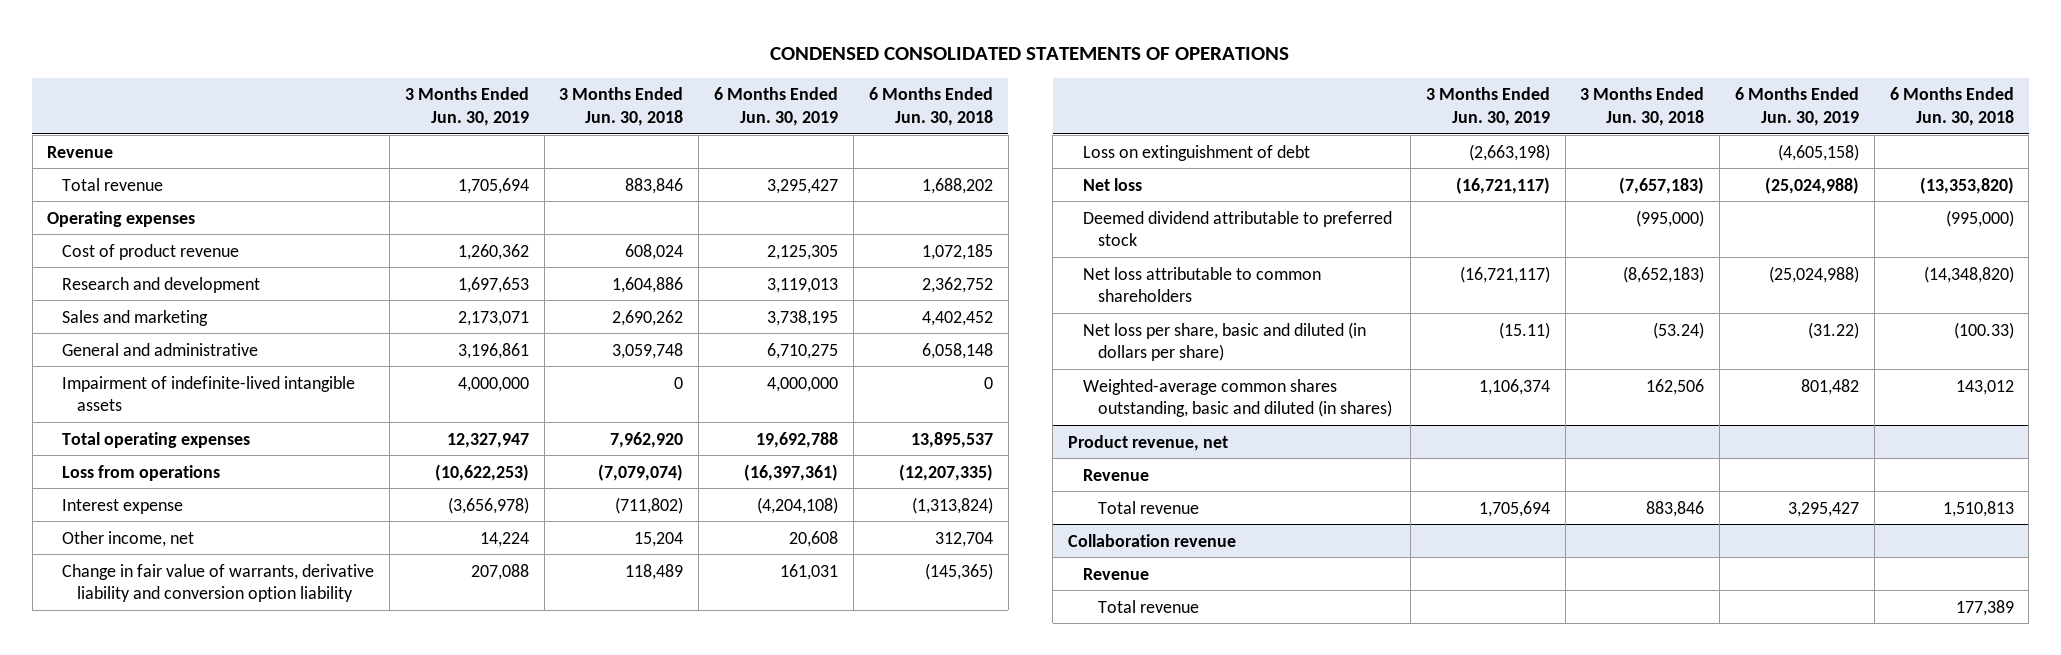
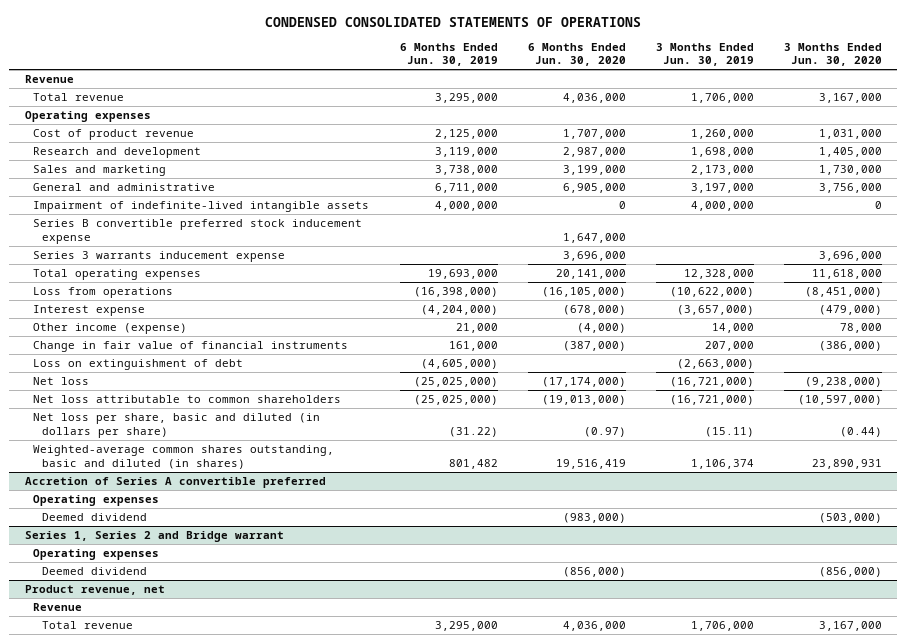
[559,87,684,127] 3 Months Ended Jun. 30, 2018 -> none
[868,87,993,127] 6 Months Ended Jun. 30, 2018 -> none
none -> [527,42,626,67] 6 Months Ended Jun. 30, 2020
none -> [784,42,883,67] 3 Months Ended Jun. 30, 2020
[457,177,529,194] 1,705,694 -> [690,92,754,103] 1,706,000
[767,178,839,194] 3,295,427 -> [434,92,498,103] 3,295,000
[457,243,529,260] 1,260,362 -> [690,128,754,139] 1,260,000
[767,244,839,260] 2,125,305 -> [434,128,498,139] 2,125,000
[457,276,529,293] 1,697,653 -> [690,146,754,157] 1,698,000
[767,277,839,293] 3,119,013 -> [434,146,498,157] 3,119,000
[457,310,529,326] 2,173,071 -> [690,164,754,175] 2,173,000
[767,309,839,326] 3,738,195 -> [434,164,498,175] 3,738,000
[457,342,529,359] 3,196,861 -> [690,182,754,193] 3,197,000
[767,342,839,359] 6,710,275 -> [434,182,498,193] 6,711,000
[1083,210,1393,247] Deemed dividend attributable to preferred stock -> none
none -> [33,218,363,244] Series B convertible preferred stock inducement expense
none -> [33,250,286,262] Series 3 warrants inducement expense
[446,432,529,448] 12,327,947 -> [683,268,754,279] 12,328,000
[756,431,839,448] 19,692,788 -> [427,268,498,279] 19,693,000
[434,463,529,481] (10,622,253) -> [669,286,754,297] (10,622,000)
[744,463,839,481] (16,397,361) -> [413,286,498,297] (16,398,000)
[447,496,529,514] (3,656,978) -> [676,304,754,315] (3,657,000)
[757,496,839,514] (4,204,108) -> [420,304,498,315] (4,204,000)
[62,530,195,547] Other income, net -> [33,322,188,334] Other income (expense)
[479,531,529,547] 14,224 -> [711,322,754,333] 14,000
[789,530,839,547] 20,608 -> [455,322,498,333] 21,000
[62,563,375,603] Change in fair value of warrants, derivative liability and conversion option liability -> [33,340,349,352] Change in fair value of financial instruments
[470,563,529,580] 207,088 -> [704,340,754,351] 207,000
[780,563,839,580] 161,031 -> [448,340,498,351] 161,000
[1468,143,1550,161] (2,663,198) -> [676,358,754,369] (2,663,000)
[1778,143,1860,161] (4,605,158) -> [420,358,498,369] (4,605,000)
[1455,176,1550,194] (16,721,117) -> [669,376,754,387] (16,721,000)
[1765,176,1860,194] (25,024,988) -> [413,376,498,387] (25,025,000)
[1459,265,1550,283] (16,721,117) -> [669,394,754,405] (16,721,000)
[1769,265,1860,283] (25,024,988) -> [413,394,498,405] (25,025,000)
none -> [24,476,326,488] Accretion of Series A convertible preferred
none -> [33,494,160,506] Operating expenses
none -> [42,512,148,521] Deemed dividend
none -> [24,530,284,542] Series 1, Series 2 and Bridge warrant
none -> [33,548,160,560] Operating expenses
none -> [42,566,148,575] Deemed dividend
[1068,533,1237,547] Collaboration revenue -> none
[1083,567,1150,580] Revenue -> none
[1098,599,1200,613] Total revenue -> none
[1478,500,1550,517] 1,705,694 -> [690,620,754,631] 1,706,000
[1788,501,1860,517] 3,295,427 -> [434,620,498,631] 3,295,000

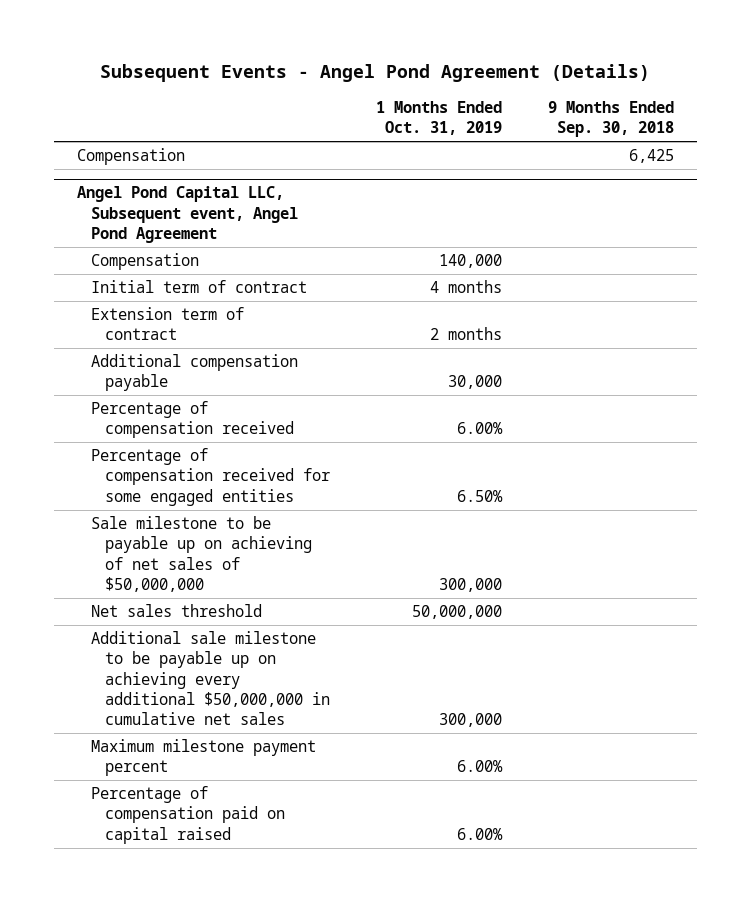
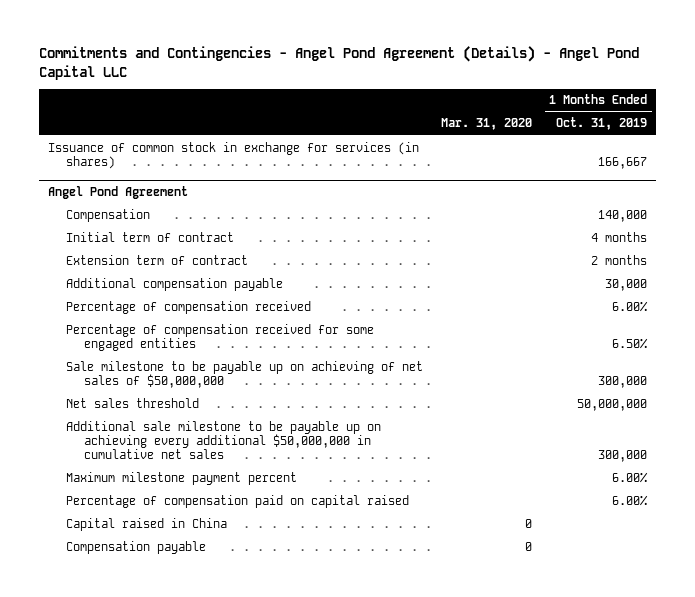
[100,64,651,83] Subsequent Events - Angel Pond Agreement (Details) -> [39,45,640,80] Commitments and Contingencies - Angel Pond Agreement (Details) - Angel Pond Capital LLC
[547,101,674,138] 9 Months Ended Sep. 30, 2018 -> none
none -> [440,118,532,131] Mar. 31, 2020
[76,148,185,166] Compensation -> none
[76,186,298,243] Angel Pond Capital LLC, Subsequent event, Angel Pond Agreement -> none
none -> [48,141,420,169] Issuance of common stock in exchange for services (in shares)
none -> [48,185,189,199] Angel Pond Agreement
none -> [65,517,227,531] Capital raised in China
none -> [65,540,206,554] Compensation payable

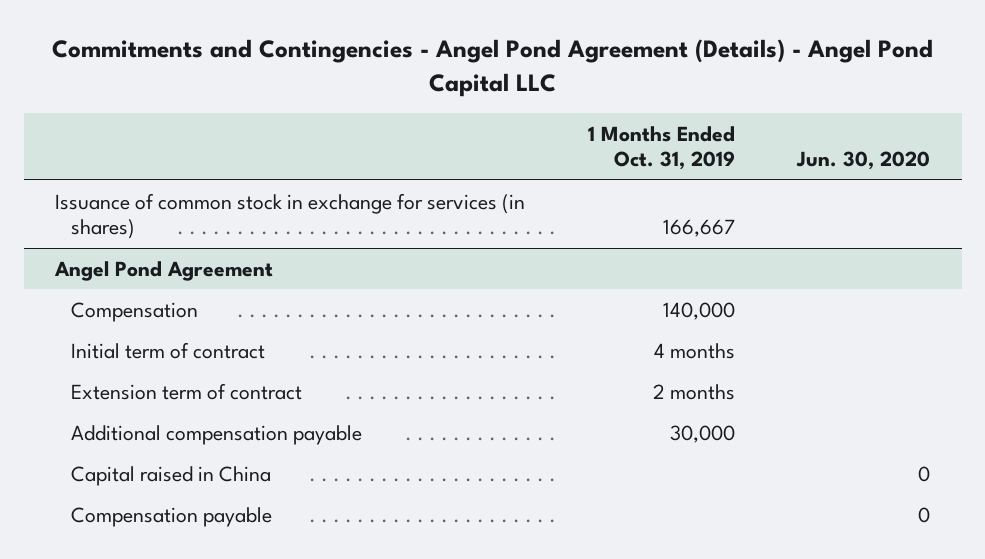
[440,118,532,131] Mar. 31, 2020 -> none
none -> [796,151,931,171] Jun. 30, 2020
[65,300,311,314] Percentage of compensation received -> none
[65,323,374,351] Percentage of compensation received for some engaged entities -> none
[65,360,423,388] Sale milestone to be payable up on achieving of net sales of $50,000,000 -> none
[65,397,199,408] Net sales threshold -> none
[65,420,381,459] Additional sale milestone to be payable up on achieving every additional $50,000,000 in cumulative net sales -> none
[65,471,297,485] Maximum milestone payment percent -> none
[65,494,409,508] Percentage of compensation paid on capital raised -> none

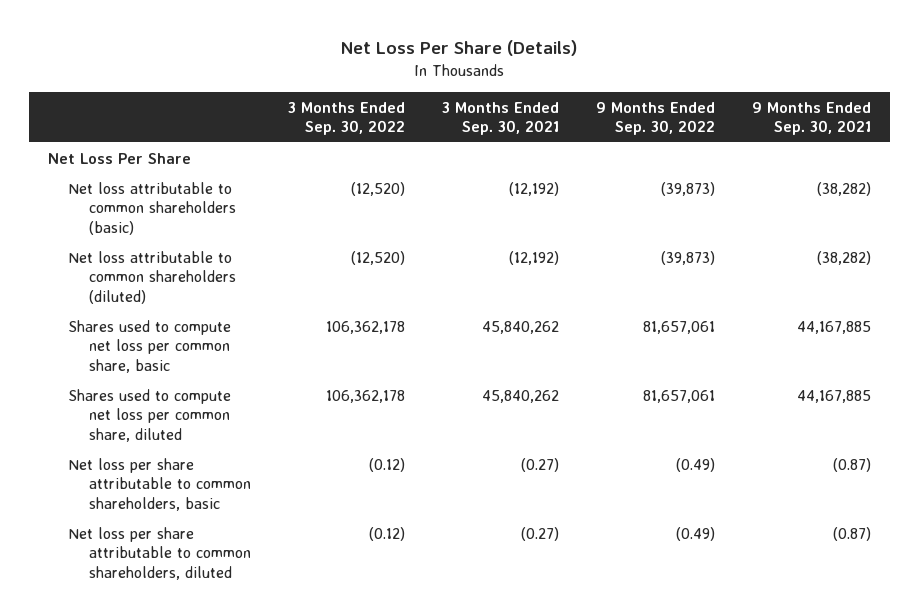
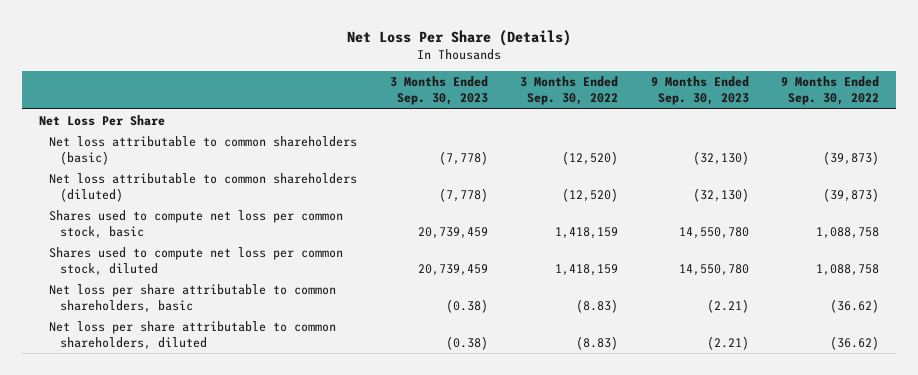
[442,101,560,136] 3 Months Ended Sep. 30, 2021 -> none
[752,101,872,136] 9 Months Ended Sep. 30, 2021 -> none
none -> [389,76,488,106] 3 Months Ended Sep. 30, 2023
none -> [650,76,749,106] 9 Months Ended Sep. 30, 2023
[68,319,232,373] Shares used to compute net loss per common share, basic -> [49,210,344,240] Shares used to compute net loss per common stock, basic
[326,320,406,334] 106,362,178 -> [555,227,619,240] 1,418,159
[643,320,716,334] 81,657,061 -> [816,227,880,240] 1,088,758
[68,388,232,442] Shares used to compute net loss per common share, diluted -> [49,247,344,277] Shares used to compute net loss per common stock, diluted
[326,389,406,403] 106,362,178 -> [555,264,619,277] 1,418,159
[643,389,716,403] 81,657,061 -> [816,264,880,277] 1,088,758
[369,457,406,472] (0.12) -> [576,299,619,314] (8.83)
[676,457,716,472] (0.49) -> [830,299,880,314] (36.62)
[369,526,406,541] (0.12) -> [576,336,619,351] (8.83)
[676,526,716,541] (0.49) -> [830,336,880,351] (36.62)

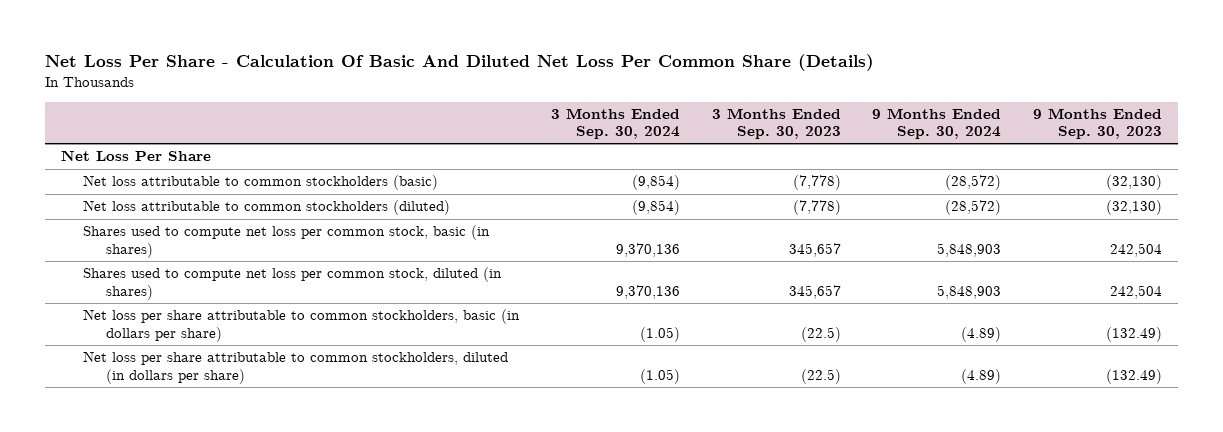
[347,29,572,46] Net Loss Per Share (Details) -> [44,54,874,72] Net Loss Per Share - Calculation Of Basic And Diluted Net Loss Per Common Share (Details)
[520,76,619,106] 3 Months Ended Sep. 30, 2022 -> none
[781,76,880,106] 9 Months Ended Sep. 30, 2022 -> none
none -> [550,107,680,140] 3 Months Ended Sep. 30, 2024
none -> [872,107,1002,140] 9 Months Ended Sep. 30, 2024
[49,136,358,166] Net loss attributable to common shareholders (basic) -> [83,175,439,191] Net loss attributable to common stockholders (basic)
[49,173,358,203] Net loss attributable to common shareholders (diluted) -> [83,200,451,216] Net loss attributable to common stockholders (diluted)
[49,210,344,240] Shares used to compute net loss per common stock, basic -> [83,225,491,258] Shares used to compute net loss per common stock, basic (in shares)
[417,227,488,240] 20,739,459 -> [788,242,841,257] 345,657
[678,227,749,240] 14,550,780 -> [1110,242,1163,257] 242,504
[49,247,344,277] Shares used to compute net loss per common stock, diluted -> [83,267,503,300] Shares used to compute net loss per common stock, diluted (in shares)
[417,264,488,277] 20,739,459 -> [788,284,841,299] 345,657
[678,264,749,277] 14,550,780 -> [1110,284,1163,299] 242,504
[49,284,337,314] Net loss per share attributable to common shareholders, basic -> [83,309,521,342] Net loss per share attributable to common stockholders, basic (in dollars per share)
[445,299,488,314] (0.38) -> [800,326,841,342] (22.5)
[706,299,749,314] (2.21) -> [1106,326,1163,342] (132.49)
[49,321,337,351] Net loss per share attributable to common shareholders, diluted -> [83,351,509,384] Net loss per share attributable to common stockholders, diluted (in dollars per share)
[445,336,488,351] (0.38) -> [800,368,841,384] (22.5)
[706,336,749,351] (2.21) -> [1106,368,1163,384] (132.49)

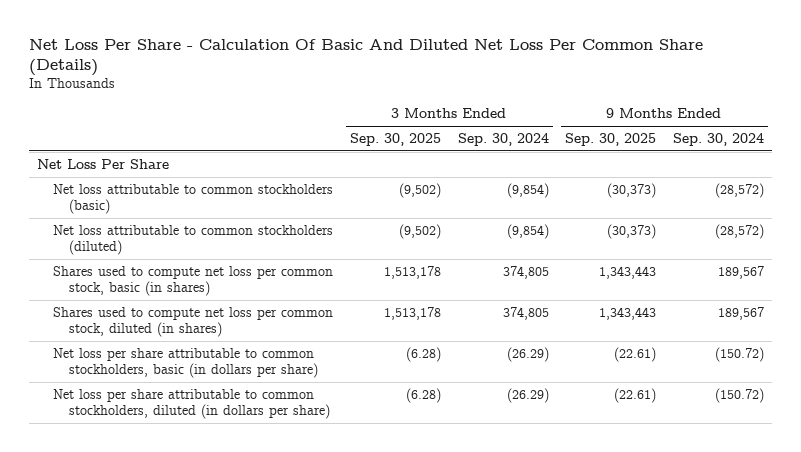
[711,107,841,140] 3 Months Ended Sep. 30, 2023 -> none
[1033,107,1163,140] 9 Months Ended Sep. 30, 2023 -> none
none -> [349,132,441,146] Sep. 30, 2025
none -> [565,132,657,146] Sep. 30, 2025
[615,242,680,257] 9,370,136 -> [502,265,549,279] 374,805
[937,242,1002,257] 5,848,903 -> [717,265,764,279] 189,567
[615,284,680,299] 9,370,136 -> [502,306,549,320] 374,805
[937,284,1002,299] 5,848,903 -> [717,306,764,320] 189,567
[639,326,680,342] (1.05) -> [506,346,549,362] (26.29)
[961,326,1002,342] (4.89) -> [714,346,764,362] (150.72)
[639,368,680,384] (1.05) -> [506,387,549,403] (26.29)
[961,368,1002,384] (4.89) -> [714,387,764,403] (150.72)

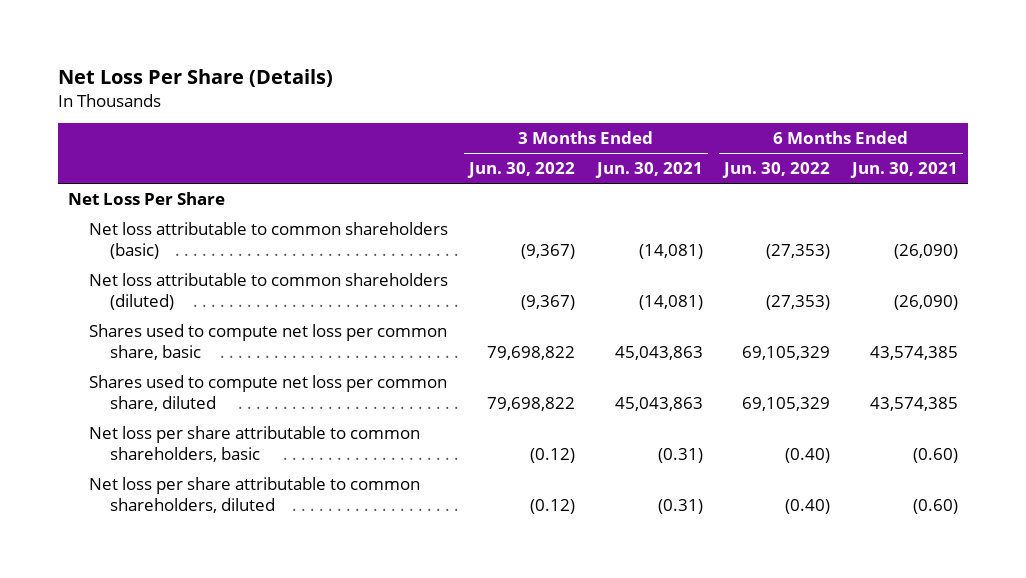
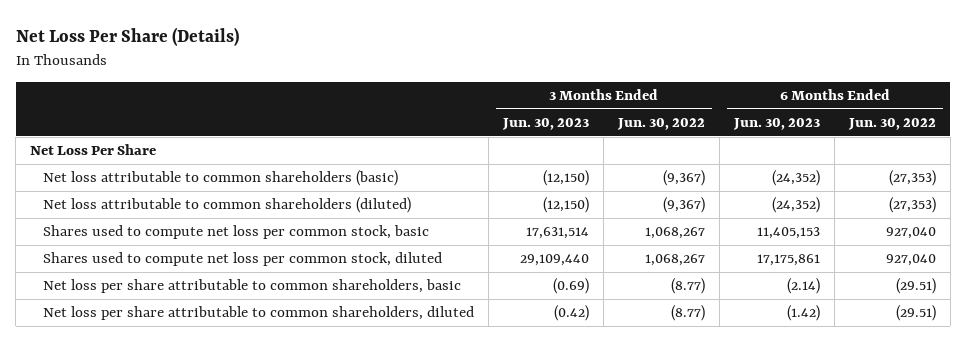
[594,162,703,179] Jun. 30, 2021 -> none
[849,162,958,179] Jun. 30, 2021 -> none
none -> [501,118,589,131] Jun. 30, 2023
none -> [732,118,820,131] Jun. 30, 2023
[89,323,448,361] Shares used to compute net loss per common share, basic -> [42,225,429,240] Shares used to compute net loss per common stock, basic
[487,346,576,361] 79,698,822 -> [644,227,705,240] 1,068,267
[742,346,831,361] 69,105,329 -> [885,227,936,240] 927,040
[89,374,448,412] Shares used to compute net loss per common share, diluted -> [42,252,442,267] Shares used to compute net loss per common stock, diluted
[487,397,576,412] 79,698,822 -> [644,254,705,267] 1,068,267
[742,397,831,412] 69,105,329 -> [885,254,936,267] 927,040
[530,448,576,464] (0.12) -> [670,278,705,295] (8.77)
[785,448,831,464] (0.40) -> [895,278,936,295] (29.51)
[530,499,576,515] (0.12) -> [670,305,705,322] (8.77)
[785,499,831,515] (0.40) -> [895,305,936,322] (29.51)

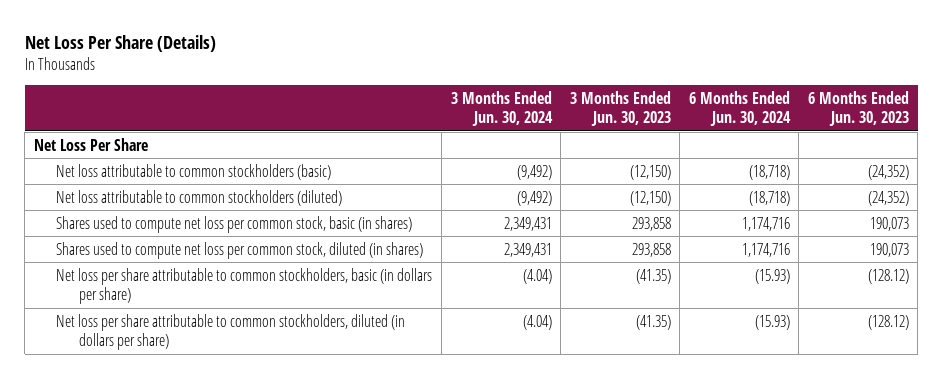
[616,118,705,131] Jun. 30, 2022 -> none
[847,118,936,131] Jun. 30, 2022 -> none
none -> [450,90,553,127] 3 Months Ended Jun. 30, 2024
none -> [688,90,791,127] 6 Months Ended Jun. 30, 2024
[42,170,398,187] Net loss attributable to common shareholders (basic) -> [56,163,332,180] Net loss attributable to common stockholders (basic)
[42,197,411,214] Net loss attributable to common shareholders (diluted) -> [56,189,343,206] Net loss attributable to common stockholders (diluted)
[42,225,429,240] Shares used to compute net loss per common stock, basic -> [56,215,413,233] Shares used to compute net loss per common stock, basic (in shares)
[525,227,589,240] 17,631,514 -> [631,216,671,231] 293,858
[756,227,820,240] 11,405,153 -> [869,216,909,231] 190,073
[42,252,442,267] Shares used to compute net loss per common stock, diluted -> [56,241,424,259] Shares used to compute net loss per common stock, diluted (in shares)
[519,254,589,267] 29,109,440 -> [631,242,671,257] 293,858
[756,254,820,267] 17,175,861 -> [869,242,909,257] 190,073
[42,279,461,294] Net loss per share attributable to common shareholders, basic -> [56,267,433,305] Net loss per share attributable to common stockholders, basic (in dollars per share)
[552,278,589,295] (0.69) -> [635,268,671,284] (41.35)
[786,278,820,295] (2.14) -> [867,268,909,284] (128.12)
[42,306,474,321] Net loss per share attributable to common shareholders, diluted -> [56,313,406,351] Net loss per share attributable to common stockholders, diluted (in dollars per share)
[553,305,589,322] (0.42) -> [635,314,671,330] (41.35)
[786,305,820,322] (1.42) -> [867,314,909,330] (128.12)

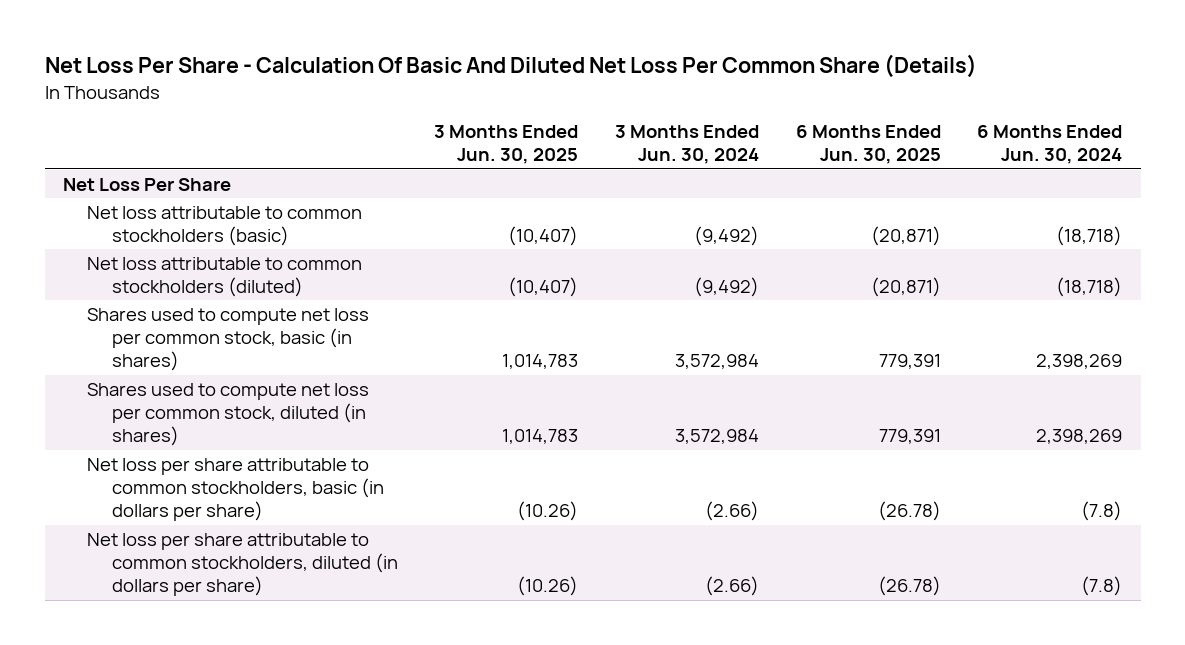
[24,34,216,52] Net Loss Per Share (Details) -> [44,54,977,79] Net Loss Per Share - Calculation Of Basic And Diluted Net Loss Per Common Share (Details)
[569,90,671,127] 3 Months Ended Jun. 30, 2023 -> none
[807,90,909,127] 6 Months Ended Jun. 30, 2023 -> none
none -> [434,125,579,165] 3 Months Ended Jun. 30, 2025
none -> [795,125,941,165] 6 Months Ended Jun. 30, 2025
[503,216,552,231] 2,349,431 -> [675,354,760,370] 3,572,984
[741,216,790,231] 1,174,716 -> [1036,354,1123,370] 2,398,269
[503,242,552,257] 2,349,431 -> [675,429,760,445] 3,572,984
[741,242,790,257] 1,174,716 -> [1036,429,1123,445] 2,398,269
[522,268,552,284] (4.04) -> [705,501,760,522] (2.66)
[754,268,790,284] (15.93) -> [1081,501,1123,522] (7.8)
[522,314,552,330] (4.04) -> [705,576,760,597] (2.66)
[754,314,790,330] (15.93) -> [1081,576,1123,597] (7.8)

